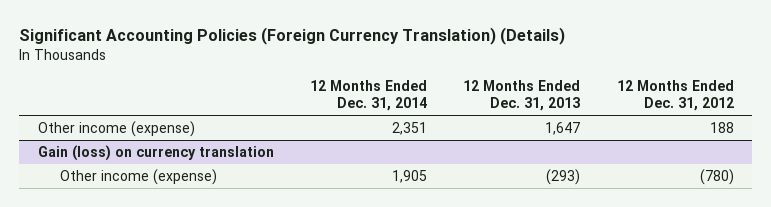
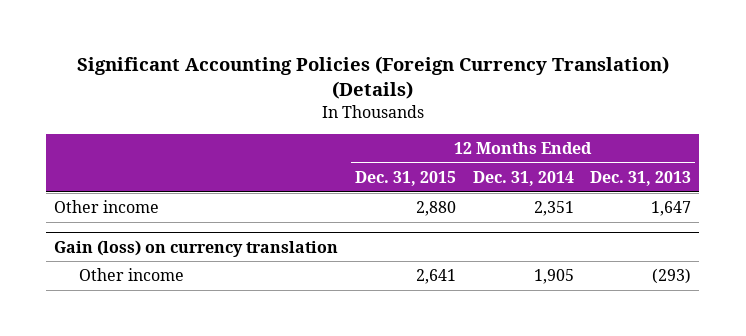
[616,79,734,112] 12 Months Ended Dec. 31, 2012 -> none
none -> [355,171,457,187] Dec. 31, 2015
[37,120,195,137] Other income (expense) -> [54,200,160,214] Other income
[59,168,217,185] Other income (expense) -> [78,268,184,282] Other income

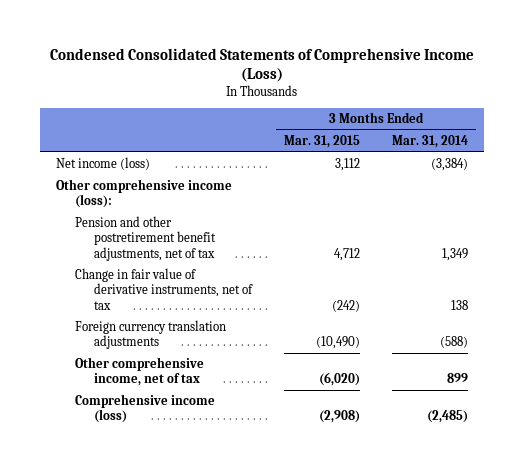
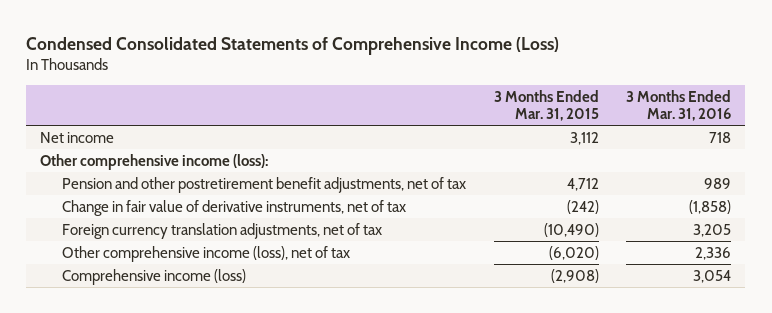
[392,135,469,149] Mar. 31, 2014 -> none
none -> [626,89,732,122] 3 Months Ended Mar. 31, 2016
[56,157,151,171] Net income (loss) -> [40,131,115,143] Net income
[75,320,227,350] Foreign currency translation adjustments -> [62,222,383,239] Foreign currency translation adjustments, net of tax
[75,357,205,387] Other comprehensive income, net of tax -> [62,245,351,262] Other comprehensive income (loss), net of tax

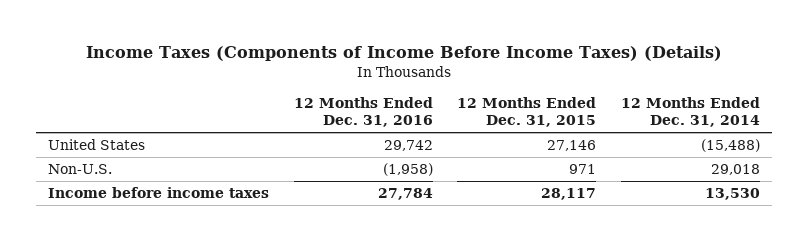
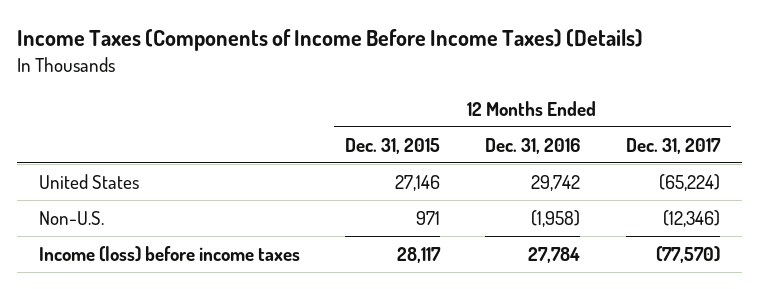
[620,96,760,128] 12 Months Ended Dec. 31, 2014 -> none
none -> [625,137,721,154] Dec. 31, 2017
[48,187,270,199] Income before income taxes -> [39,245,301,262] Income (loss) before income taxes

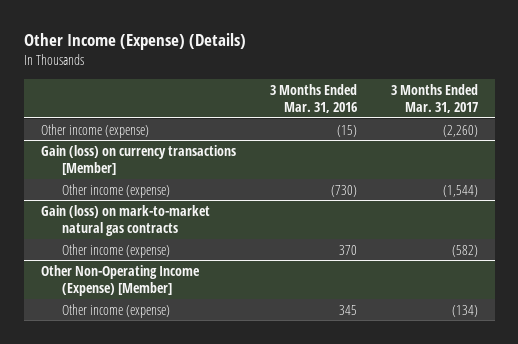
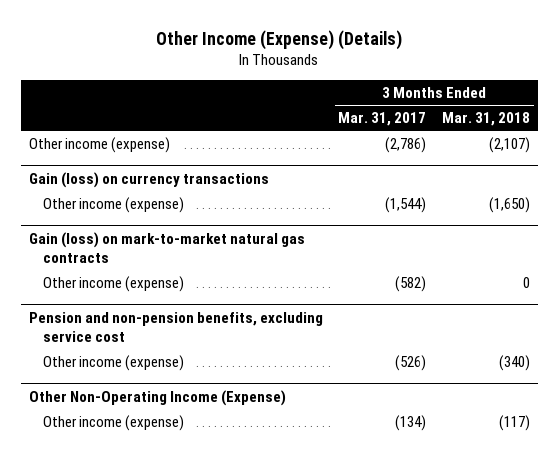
[269,83,357,114] 3 Months Ended Mar. 31, 2016 -> none
none -> [442,112,531,127] Mar. 31, 2018
[442,124,478,137] (2,260) -> [385,136,427,153] (2,786)
[40,144,236,176] Gain (loss) on currency transactions [Member] -> [28,171,269,188] Gain (loss) on currency transactions
none -> [28,311,323,342] Pension and non-pension benefits, excluding service cost
none -> [42,354,184,371] Other income (expense)
[40,264,200,297] Other Non-Operating Income (Expense) [Member] -> [28,389,286,406] Other Non-Operating Income (Expense)

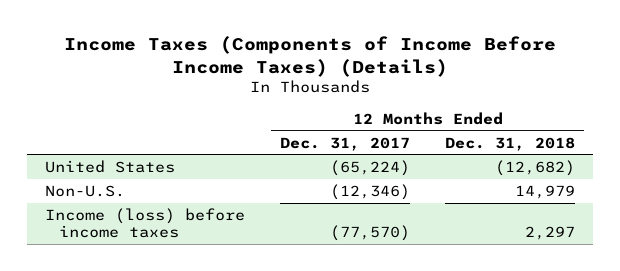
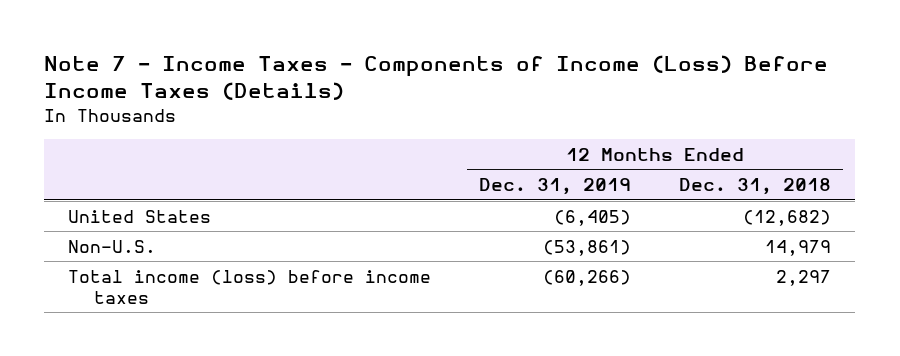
[64,36,557,77] Income Taxes (Components of Income Before Income Taxes) (Details) -> [44,55,829,101] Note 7 - Income Taxes - Components of Income (Loss) Before Income Taxes (Details)
[280,136,411,151] Dec. 31, 2017 -> none
none -> [479,178,632,196] Dec. 31, 2019
[44,207,245,239] Income (loss) before income taxes -> [68,269,432,304] Total income (loss) before income taxes

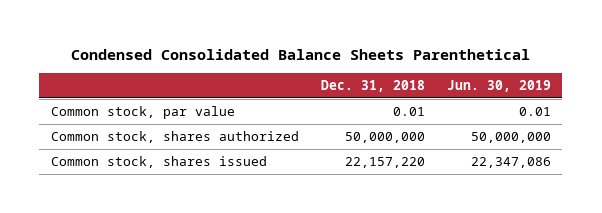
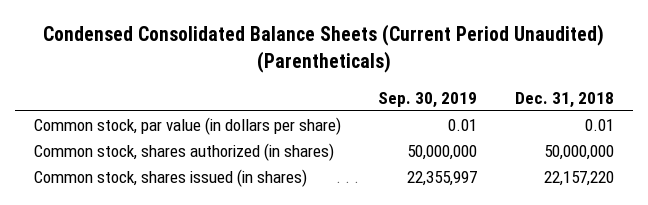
[70,48,530,60] Condensed Consolidated Balance Sheets Parenthetical -> [42,24,604,73] Condensed Consolidated Balance Sheets (Current Period Unaudited) (Parentheticals)
[447,79,552,92] Jun. 30, 2019 -> none
none -> [378,91,478,108] Sep. 30, 2019
[50,106,235,120] Common stock, par value -> [33,117,341,136] Common stock, par value (in dollars per share)
[50,131,299,144] Common stock, shares authorized -> [33,143,334,162] Common stock, shares authorized (in shares)
[50,156,267,169] Common stock, shares issued -> [33,169,307,188] Common stock, shares issued (in shares)

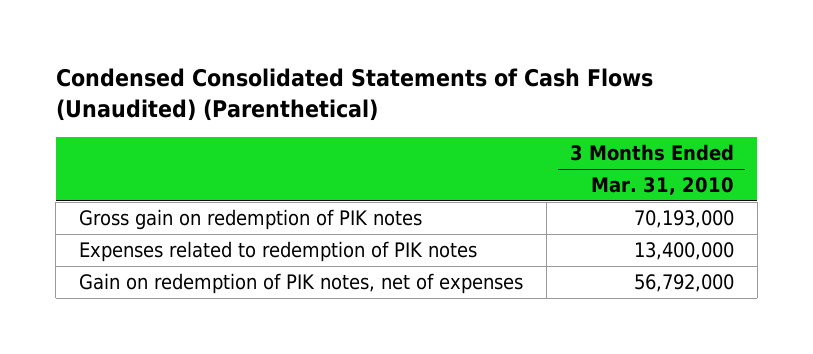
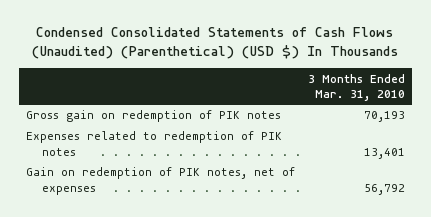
[55,68,653,122] Condensed Consolidated Statements of Cash Flows (Unaudited) (Parenthetical) -> [32,27,399,60] Condensed Consolidated Statements of Cash Flows (Unaudited) (Parenthetical) (USD $) In Thousands
[633,210,734,229] 70,193,000 -> [364,111,406,123] 70,193
[633,242,734,261] 13,400,000 -> [364,147,406,159] 13,401
[633,274,734,293] 56,792,000 -> [364,183,406,195] 56,792

